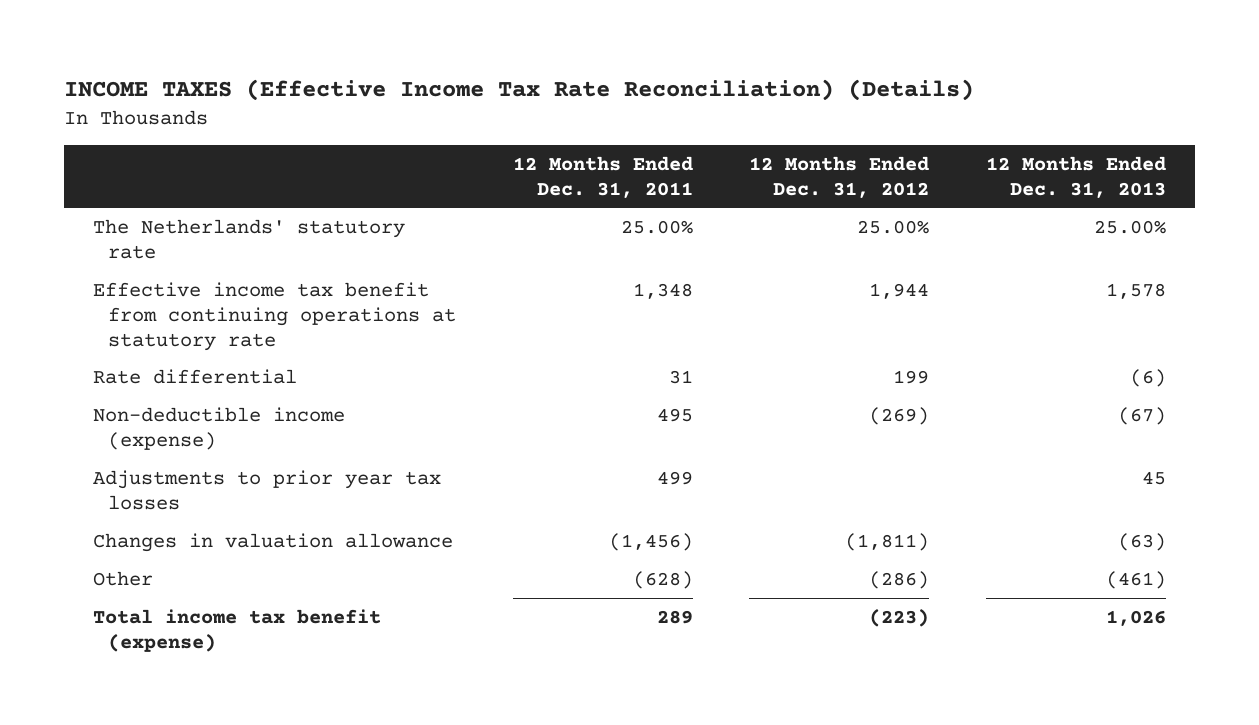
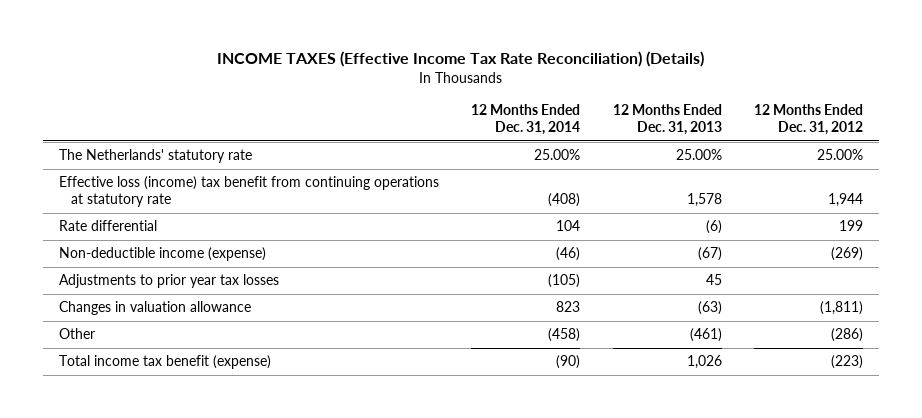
[512,155,693,198] 12 Months Ended Dec. 31, 2011 -> none
none -> [471,104,581,136] 12 Months Ended Dec. 31, 2014
[92,281,456,351] Effective income tax benefit from continuing operations at statutory rate -> [59,176,440,208] Effective loss (income) tax benefit from continuing operations at statutory rate

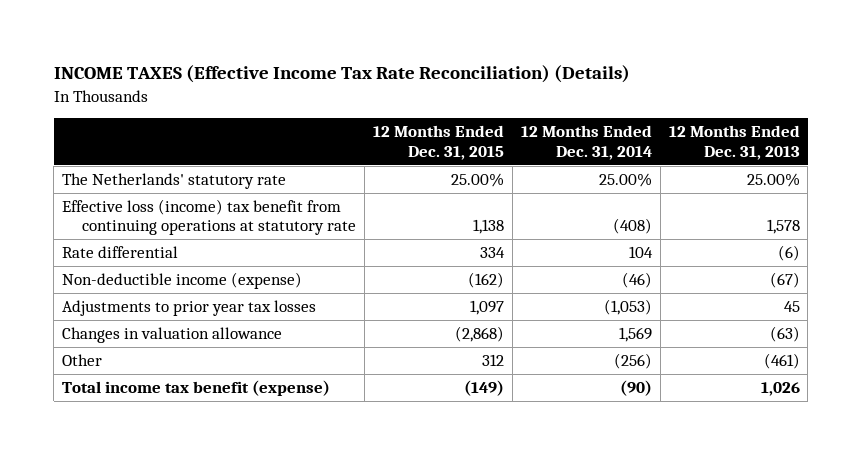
[753,104,863,136] 12 Months Ended Dec. 31, 2012 -> none
none -> [373,125,505,160] 12 Months Ended Dec. 31, 2015
[548,274,581,289] (105) -> [603,299,652,316] (1,053)
[556,301,581,313] 823 -> [618,327,652,343] 1,569
[548,328,581,343] (458) -> [613,353,652,370] (256)

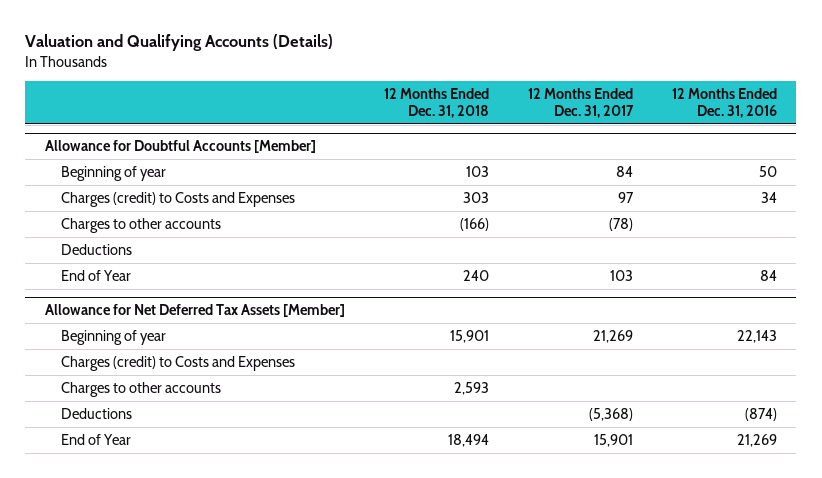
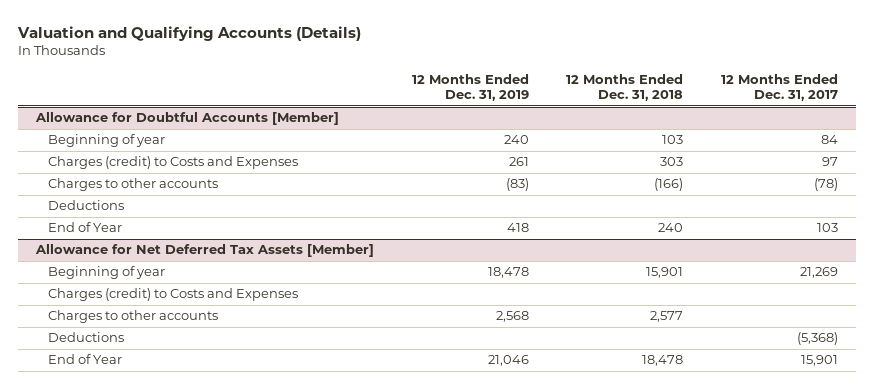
[671,87,777,118] 12 Months Ended Dec. 31, 2016 -> none
none -> [411,73,529,102] 12 Months Ended Dec. 31, 2019
[453,381,489,395] 2,593 -> [650,311,684,323] 2,577
[447,433,489,447] 18,494 -> [642,355,684,367] 18,478

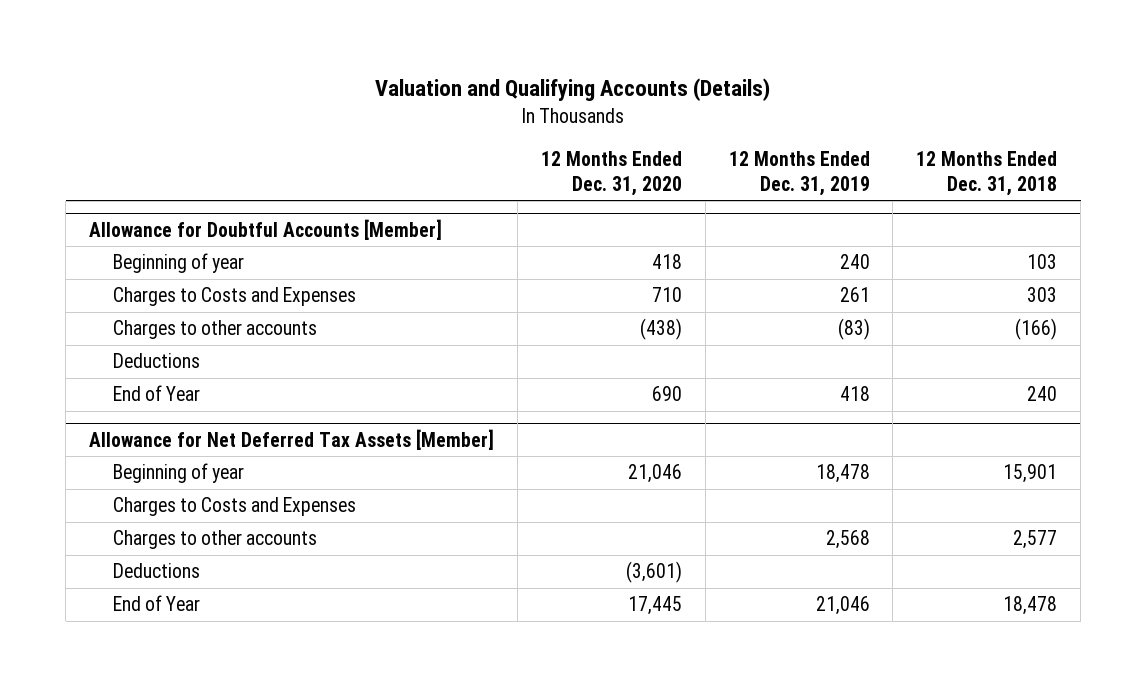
[720,73,838,102] 12 Months Ended Dec. 31, 2017 -> none
none -> [540,151,682,196] 12 Months Ended Dec. 31, 2020
[48,156,299,170] Charges (credit) to Costs and Expenses -> [112,287,356,307] Charges to Costs and Expenses
[48,288,299,302] Charges (credit) to Costs and Expenses -> [112,497,356,517] Charges to Costs and Expenses

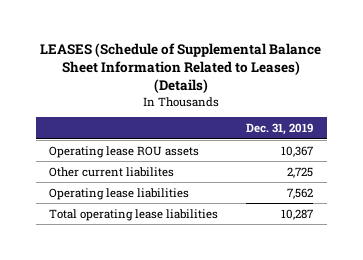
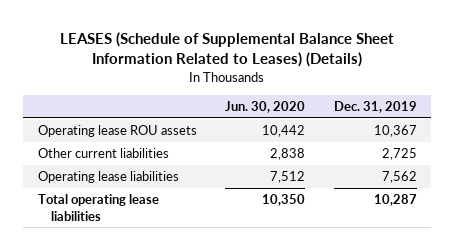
none -> [225,100,306,113] Jun. 30, 2020
[49,166,175,177] Other current liabilites -> [37,148,169,159] Other current liabilities

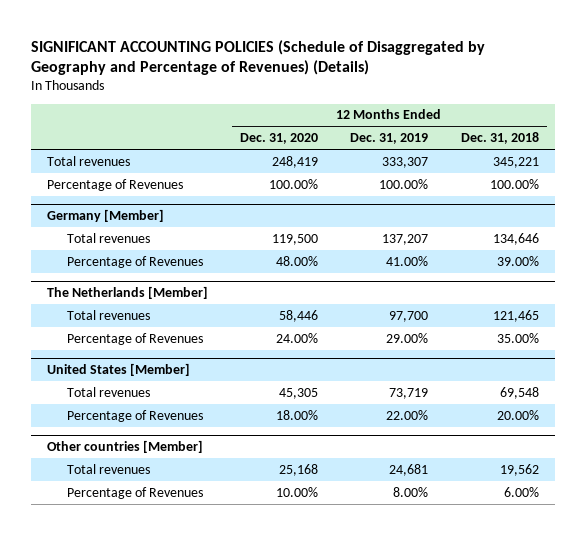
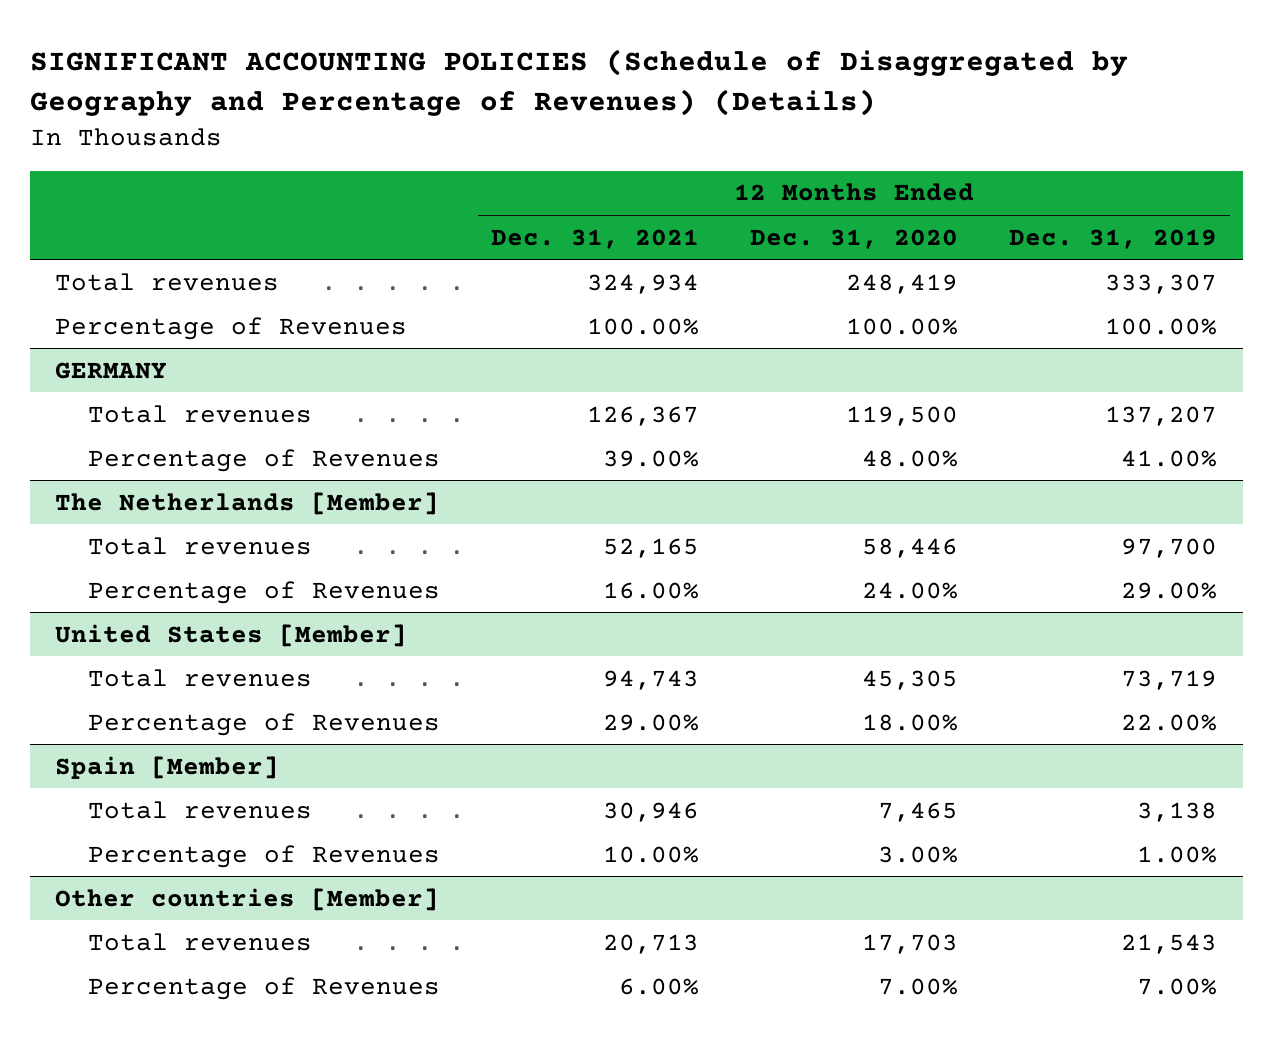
[460,132,539,145] Dec. 31, 2018 -> none
none -> [491,228,700,249] Dec. 31, 2021
[47,209,165,223] Germany [Member] -> [55,361,168,379] GERMANY
none -> [55,755,280,779] Spain [Member]
none -> [87,800,312,819] Total revenues
none -> [87,844,440,868] Percentage of Revenues
[279,463,319,476] 25,168 -> [862,933,959,954] 17,703
[389,463,429,476] 24,681 -> [1121,933,1218,954] 21,543
[276,486,319,497] 10.00% -> [878,977,959,995] 7.00%
[393,486,429,497] 8.00% -> [1137,977,1218,995] 7.00%

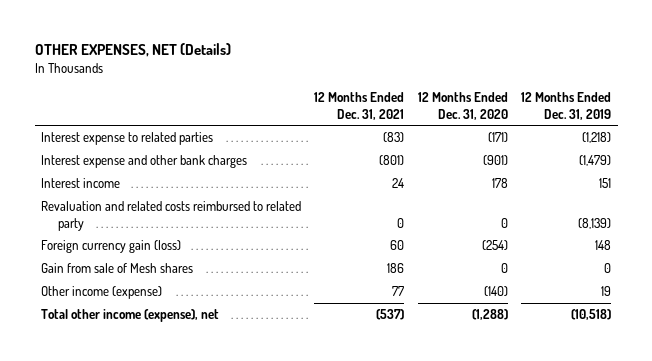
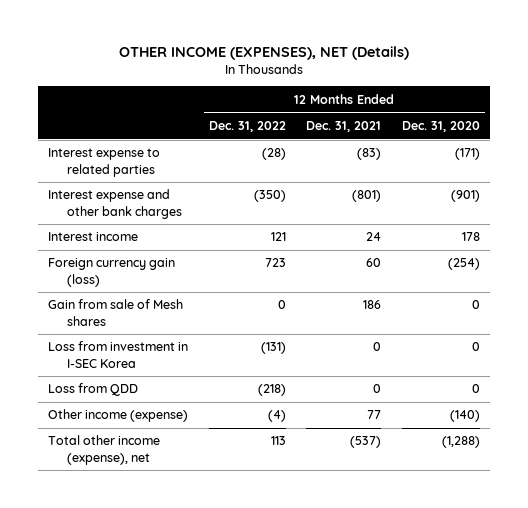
[34,43,231,58] OTHER EXPENSES, NET (Details) -> [118,46,409,61] OTHER INCOME (EXPENSES), NET (Details)
[520,92,611,120] 12 Months Ended Dec. 31, 2019 -> none
none -> [208,121,286,133] Dec. 31, 2022
[41,201,302,231] Revaluation and related costs reimbursed to related party -> none
none -> [48,341,189,368] Loss from investment in I-SEC Korea
none -> [48,383,139,397] Loss from QDD

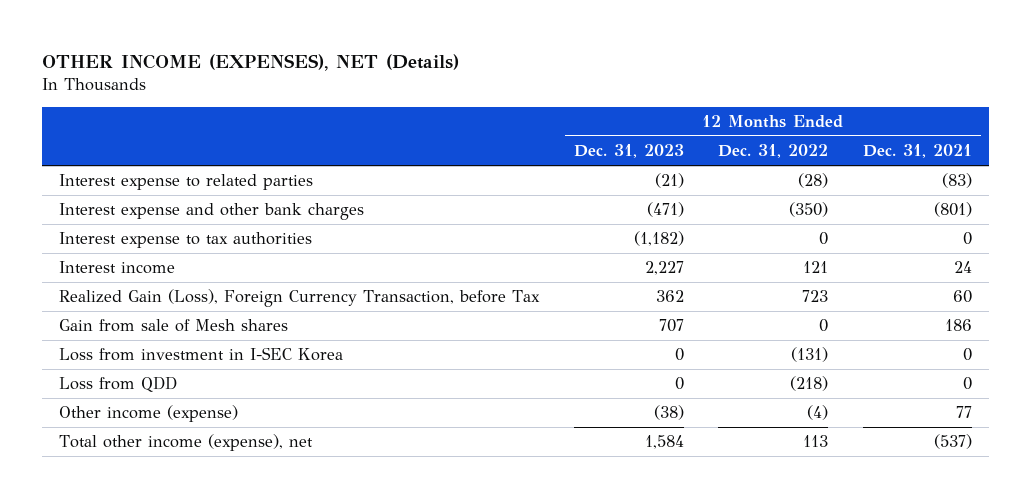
[401,121,480,133] Dec. 31, 2020 -> none
none -> [573,144,684,159] Dec. 31, 2023
none -> [59,232,313,249] Interest expense to tax authorities
[48,258,176,287] Foreign currency gain (loss) -> [59,289,541,308] Realized Gain (Loss), Foreign Currency Transaction, before Tax

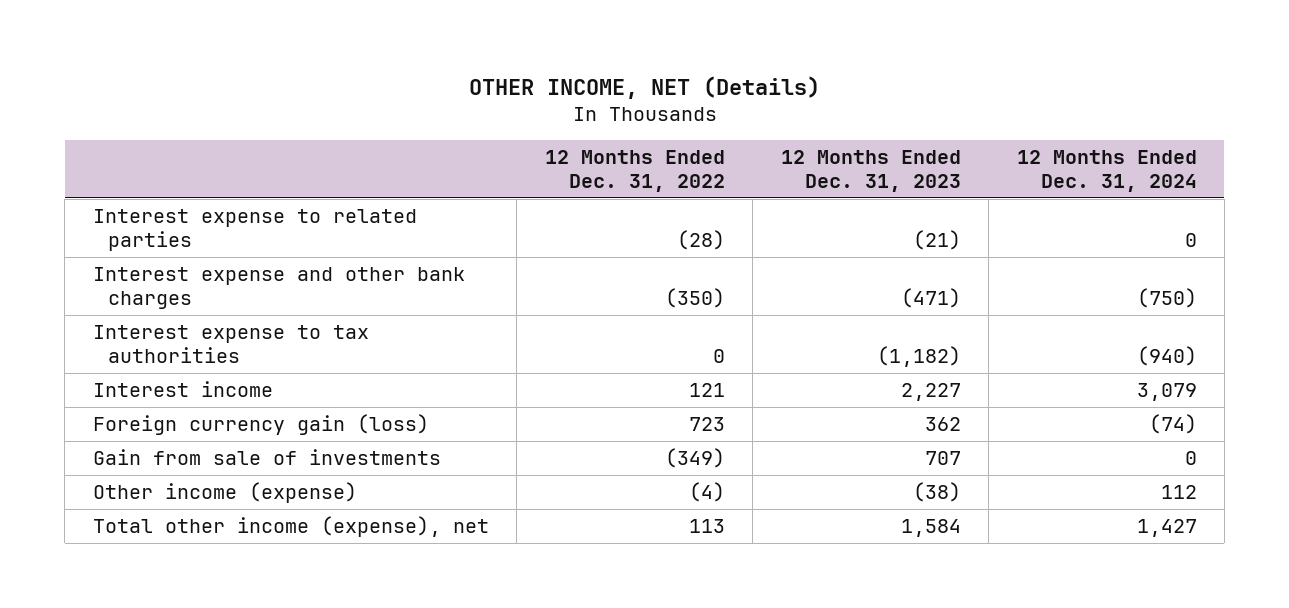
[41,53,459,71] OTHER INCOME (EXPENSES), NET (Details) -> [468,75,820,99] OTHER INCOME, NET (Details)
[863,144,973,159] Dec. 31, 2021 -> none
none -> [1016,150,1197,192] 12 Months Ended Dec. 31, 2024
[59,347,344,362] Loss from investment in I-SEC Korea -> none
[59,376,178,393] Loss from QDD -> none
[59,289,541,308] Realized Gain (Loss), Foreign Currency Transaction, before Tax -> [92,414,429,436] Foreign currency gain (loss)
[59,319,289,333] Gain from sale of Mesh shares -> [92,449,441,466] Gain from sale of investments
[819,319,829,333] 0 -> [664,448,725,469] (349)

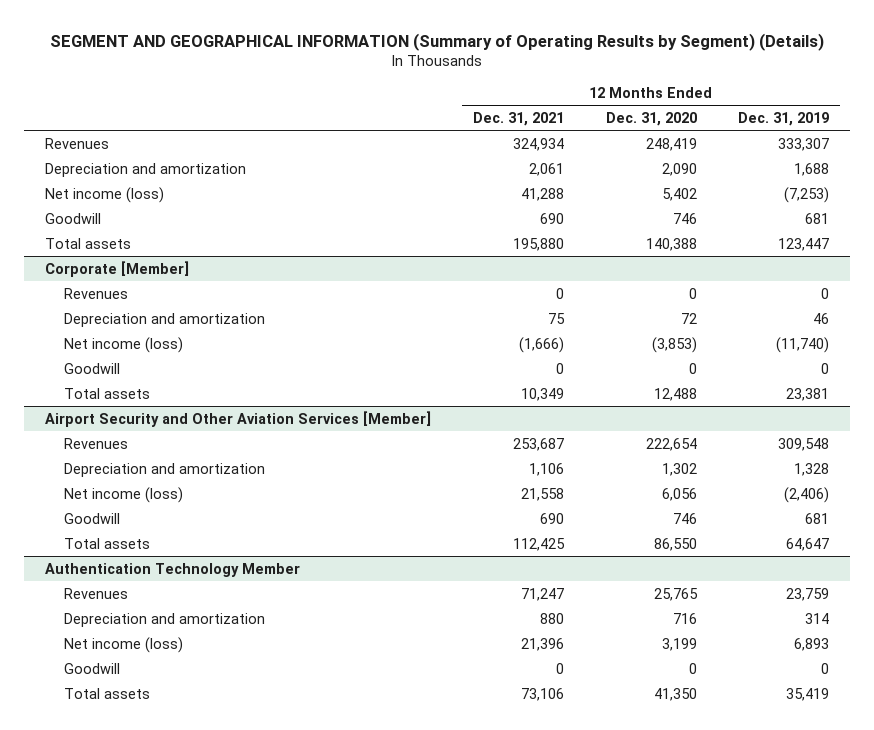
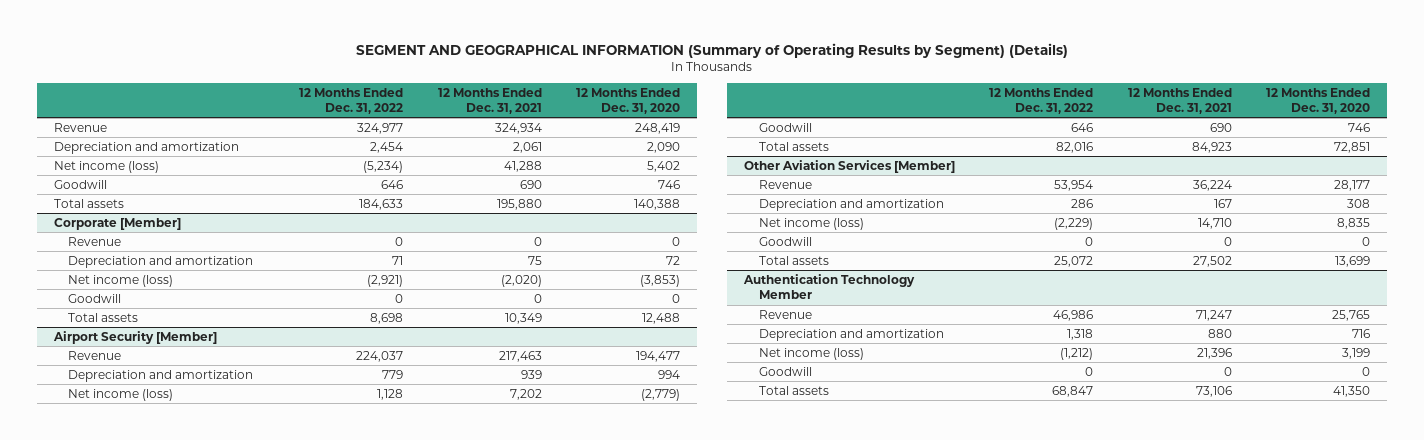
[738,112,830,127] Dec. 31, 2019 -> none
none -> [299,87,404,114] 12 Months Ended Dec. 31, 2022
[45,137,110,149] Revenues -> [53,122,107,132] Revenue
[64,287,129,299] Revenues -> [68,236,122,246] Revenue
[518,336,564,353] (1,666) -> [500,274,542,287] (2,020)
[45,410,432,427] Airport Security and Other Aviation Services [Member] -> none
[64,437,129,449] Revenues -> none
none -> [52,330,217,344] Airport Security [Member]
none -> [68,350,122,360] Revenue
[528,462,564,476] 1,106 -> [520,369,542,379] 939
[661,462,697,476] 1,302 -> [657,369,680,379] 994
[520,487,564,501] 21,558 -> [509,388,542,400] 7,202
[661,487,697,501] 6,056 -> [640,388,680,401] (2,779)
[512,537,565,551] 112,425 -> [1191,141,1232,153] 84,923
[653,537,697,551] 86,550 -> [1334,141,1371,153] 72,851
none -> [743,159,955,173] Other Aviation Services [Member]
none -> [758,179,812,189] Revenue
none -> [758,198,944,211] Depreciation and amortization
none -> [758,217,864,230] Net income (loss)
none -> [758,236,812,246] Goodwill
none -> [758,255,829,265] Total assets
[64,587,129,599] Revenues -> [758,309,812,319] Revenue

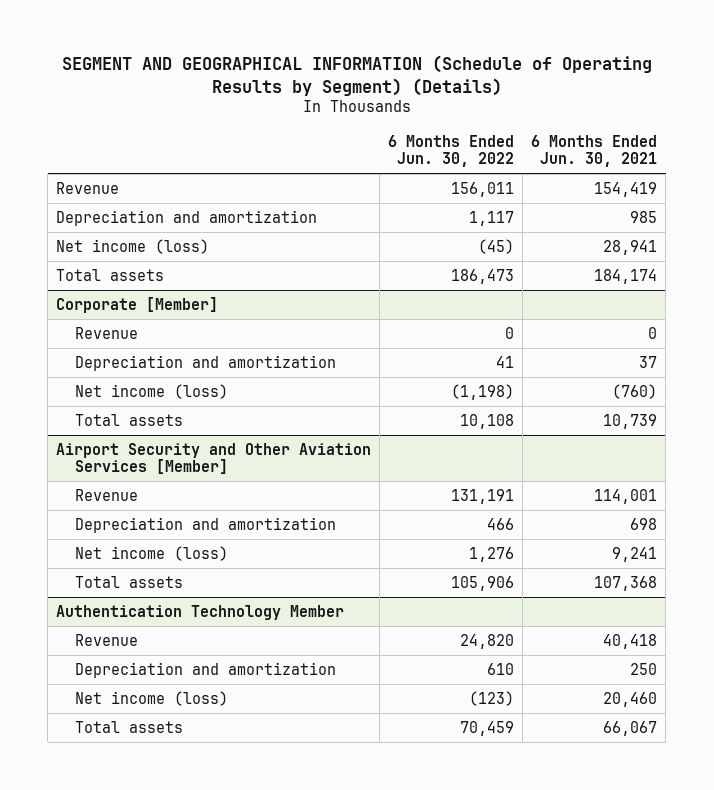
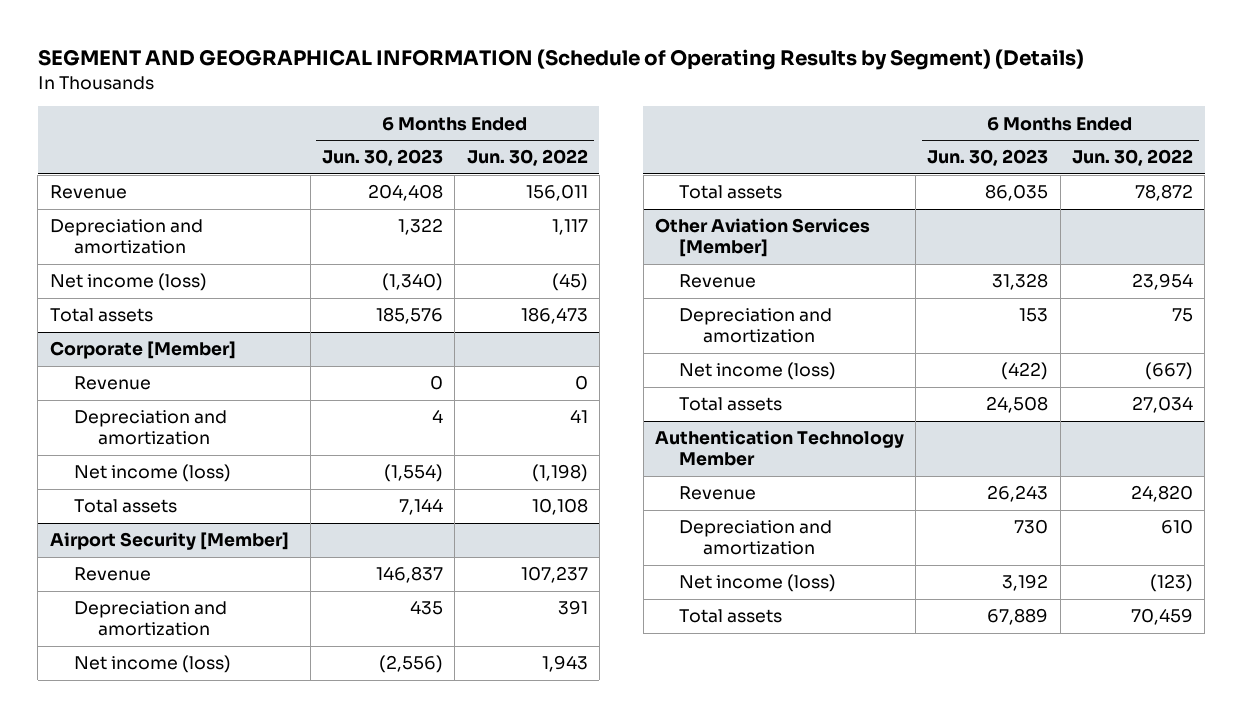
[531,134,658,168] 6 Months Ended Jun. 30, 2021 -> none
none -> [322,149,444,167] Jun. 30, 2023
[56,442,372,475] Airport Security and Other Aviation Services [Member] -> [49,532,289,551] Airport Security [Member]
[451,488,515,504] 131,191 -> [520,566,588,584] 107,237
[487,517,515,530] 466 -> [557,600,588,616] 391
[469,546,515,562] 1,276 -> [541,655,588,673] 1,943
[451,575,515,591] 105,906 -> [1134,184,1193,202] 78,872
none -> [654,218,870,258] Other Aviation Services [Member]
none -> [679,274,757,289] Revenue
none -> [679,308,833,344] Depreciation and amortization
none -> [679,362,837,381] Net income (loss)
none -> [679,397,783,412] Total assets

